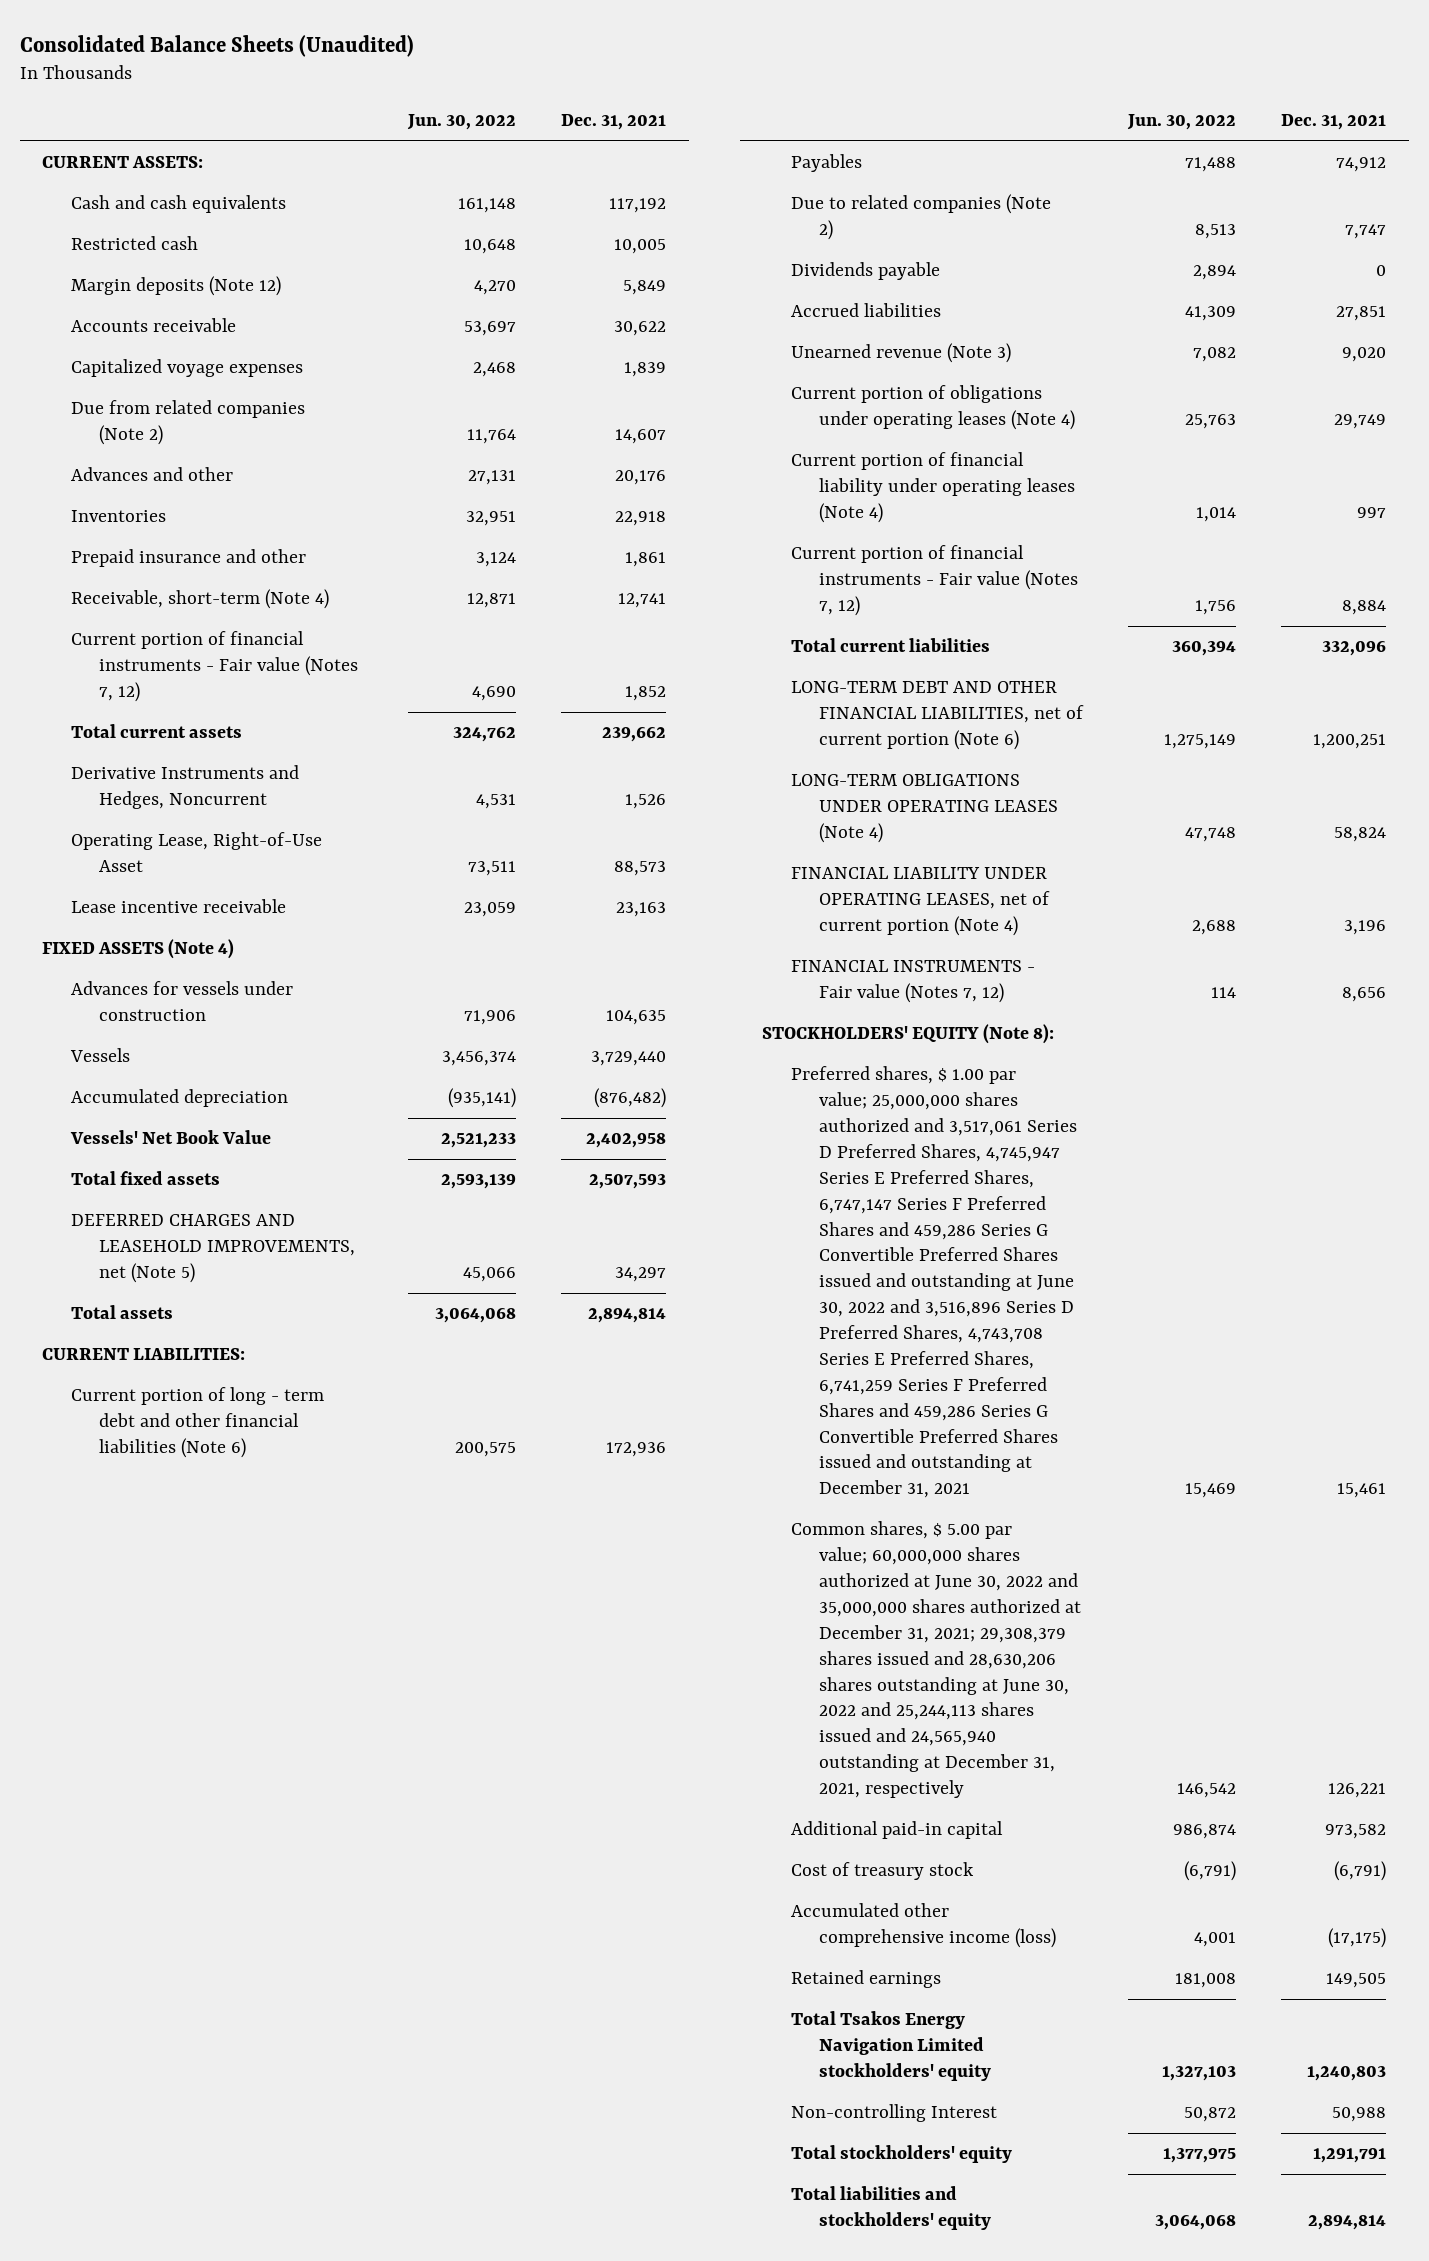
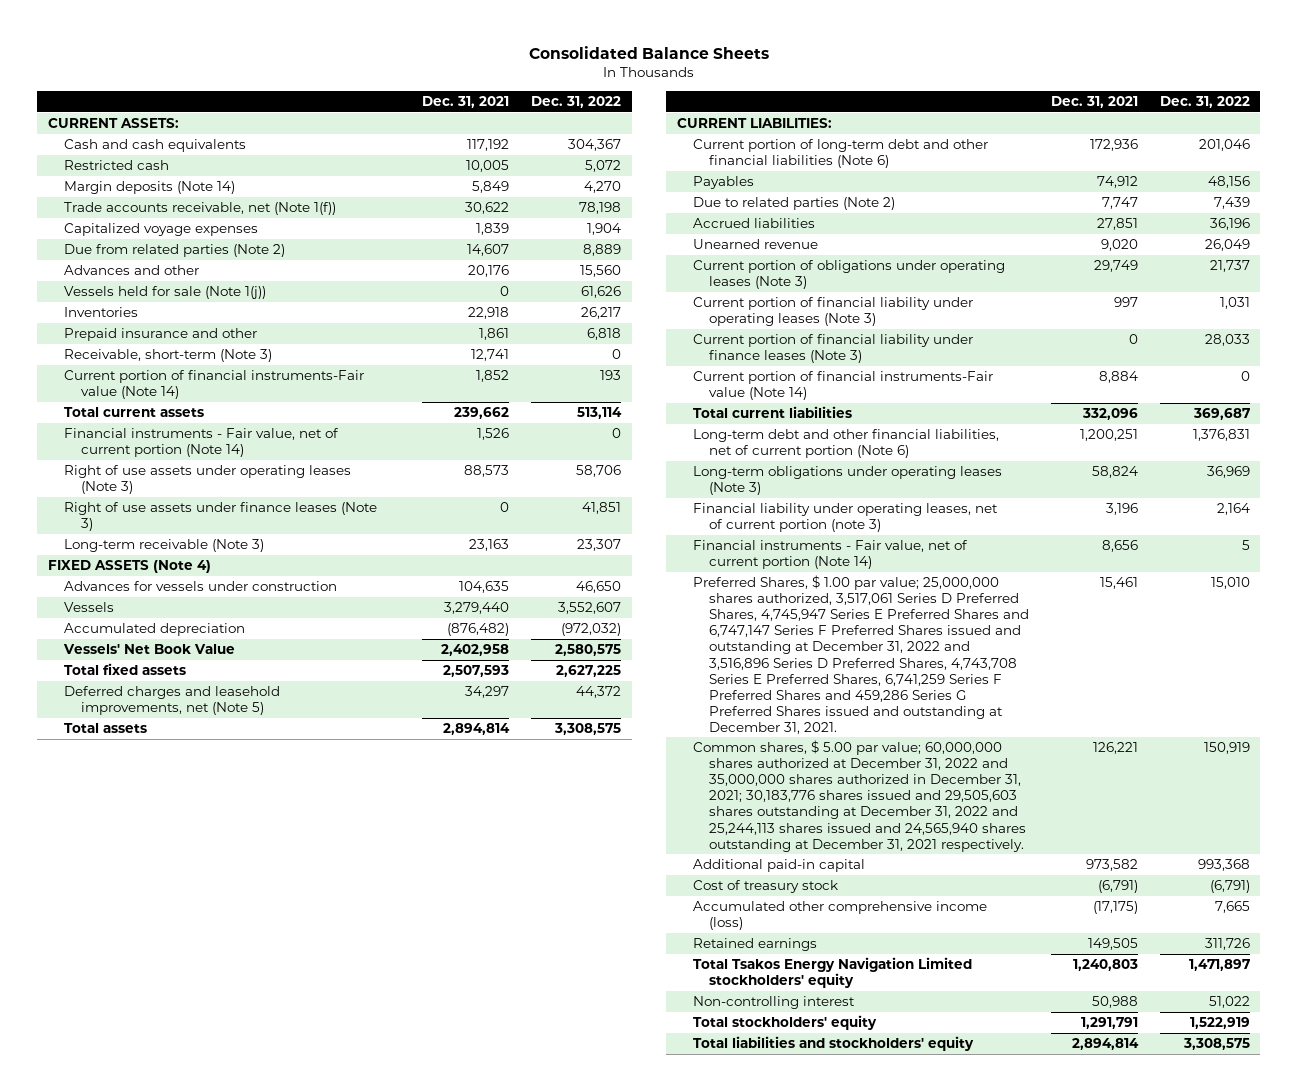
[19,34,414,57] Consolidated Balance Sheets (Unaudited) -> [528,45,769,59] Consolidated Balance Sheets
[406,114,516,131] Jun. 30, 2022 -> none
none -> [530,96,621,109] Dec. 31, 2022
[70,276,281,297] Margin deposits (Note 12) -> [64,181,236,195] Margin deposits (Note 14)
[70,318,236,333] Accounts receivable -> [64,202,337,216] Trade accounts receivable, net (Note 1(f))
[70,400,305,446] Due from related companies (Note 2) -> [64,244,286,258] Due from related parties (Note 2)
none -> [64,286,267,300] Vessels held for sale (Note 1(j))
[70,589,329,610] Receivable, short-term (Note 4) -> [64,349,273,363] Receivable, short-term (Note 3)
[70,631,358,703] Current portion of financial instruments - Fair value (Notes 7, 12) -> [64,370,365,400] Current portion of financial instruments-Fair value (Note 14)
[70,765,299,810] Derivative Instruments and Hedges, Noncurrent -> [64,428,340,458] Financial instruments - Fair value, net of current portion (Note 14)
[70,832,322,873] Operating Lease, Right-of-Use Asset -> [64,465,352,495] Right of use assets under operating leases (Note 3)
none -> [64,502,378,532] Right of use assets under finance leases (Note 3)
[70,899,286,914] Lease incentive receivable -> [64,539,265,553] Long-term receivable (Note 3)
[591,1051,667,1067] 3,729,440 -> [444,602,510,615] 3,279,440
[70,1214,355,1284] DEFERRED CHARGES AND LEASEHOLD IMPROVEMENTS, net (Note 5) -> [64,686,281,716] Deferred charges and leasehold improvements, net (Note 5)
[70,1387,324,1459] Current portion of long - term debt and other financial liabilities (Note 6) -> [693,139,989,169] Current portion of long-term debt and other financial liabilities (Note 6)
[790,262,940,281] Dividends payable -> none
[790,194,1051,241] Due to related companies (Note 2) -> [693,197,896,211] Due to related parties (Note 2)
[790,343,1011,364] Unearned revenue (Note 3) -> [693,239,819,250] Unearned revenue
[790,385,1075,431] Current portion of obligations under operating leases (Note 4) -> [693,260,1006,290] Current portion of obligations under operating leases (Note 3)
[790,452,1075,524] Current portion of financial liability under operating leases (Note 4) -> [693,297,974,327] Current portion of financial liability under operating leases (Note 3)
none -> [693,334,974,364] Current portion of financial liability under finance leases (Note 3)
[790,545,1078,617] Current portion of financial instruments - Fair value (Notes 7, 12) -> [693,371,994,401] Current portion of financial instruments-Fair value (Note 14)
[762,1024,1055,1045] STOCKHOLDERS' EQUITY (Note 8): -> none
[790,681,1084,751] LONG-TERM DEBT AND OTHER FINANCIAL LIABILITIES, net of current portion (Note 6) -> [693,429,1000,459] Long-term debt and other financial liabilities, net of current portion (Note 6)
[790,774,1058,844] LONG-TERM OBLIGATIONS UNDER OPERATING LEASES (Note 4) -> [693,466,1003,496] Long-term obligations under operating leases (Note 3)
[790,867,1050,937] FINANCIAL LIABILITY UNDER OPERATING LEASES, net of current portion (Note 4) -> [693,503,999,533] Financial liability under operating leases, net of current portion (note 3)
[790,960,1035,1004] FINANCIAL INSTRUMENTS - Fair value (Notes 7, 12) -> [693,540,969,570] Financial instruments - Fair value, net of current portion (Note 14)
[790,1066,1077,1499] Preferred shares, $ 1.00 par value; 25,000,000 shares authorized and 3,517,061 Series D Preferred Shares, 4,745,947 Series E Preferred Shares, 6,747,147 Series F Preferred Shares and 459,286 Series G Convertible Preferred Shares issued and outstanding at June 30, 2022 and 3,516,896 Series D Preferred Shares, 4,743,708 Series E Preferred Shares, 6,741,259 Series F Preferred Shares and 459,286 Series G Convertible Preferred Shares issued and outstanding at December 31, 2021 -> [693,575,1030,734] Preferred Shares, $ 1.00 par value; 25,000,000 shares authorized, 3,517,061 Series D Preferred Shares, 4,745,947 Series E Preferred Shares and 6,747,147 Series F Preferred Shares issued and outstanding at December 31, 2022 and 3,516,896 Series D Preferred Shares, 4,743,708 Series E Preferred Shares, 6,741,259 Series F Preferred Shares and 459,286 Series G Preferred Shares issued and outstanding at December 31, 2021.
[790,1521,1081,1799] Common shares, $ 5.00 par value; 60,000,000 shares authorized at June 30, 2022 and 35,000,000 shares authorized at December 31, 2021; 29,308,379 shares issued and 28,630,206 shares outstanding at June 30, 2022 and 25,244,113 shares issued and 24,565,940 outstanding at December 31, 2021, respectively -> [693,740,1027,852] Common shares, $ 5.00 par value; 60,000,000 shares authorized at December 31, 2022 and 35,000,000 shares authorized in December 31, 2021; 30,183,776 shares issued and 29,505,603 shares outstanding at December 31, 2022 and 25,244,113 shares issued and 24,565,940 shares outstanding at December 31, 2021 respectively.
[790,2104,997,2123] Non-controlling Interest -> [693,996,856,1010] Non-controlling interest

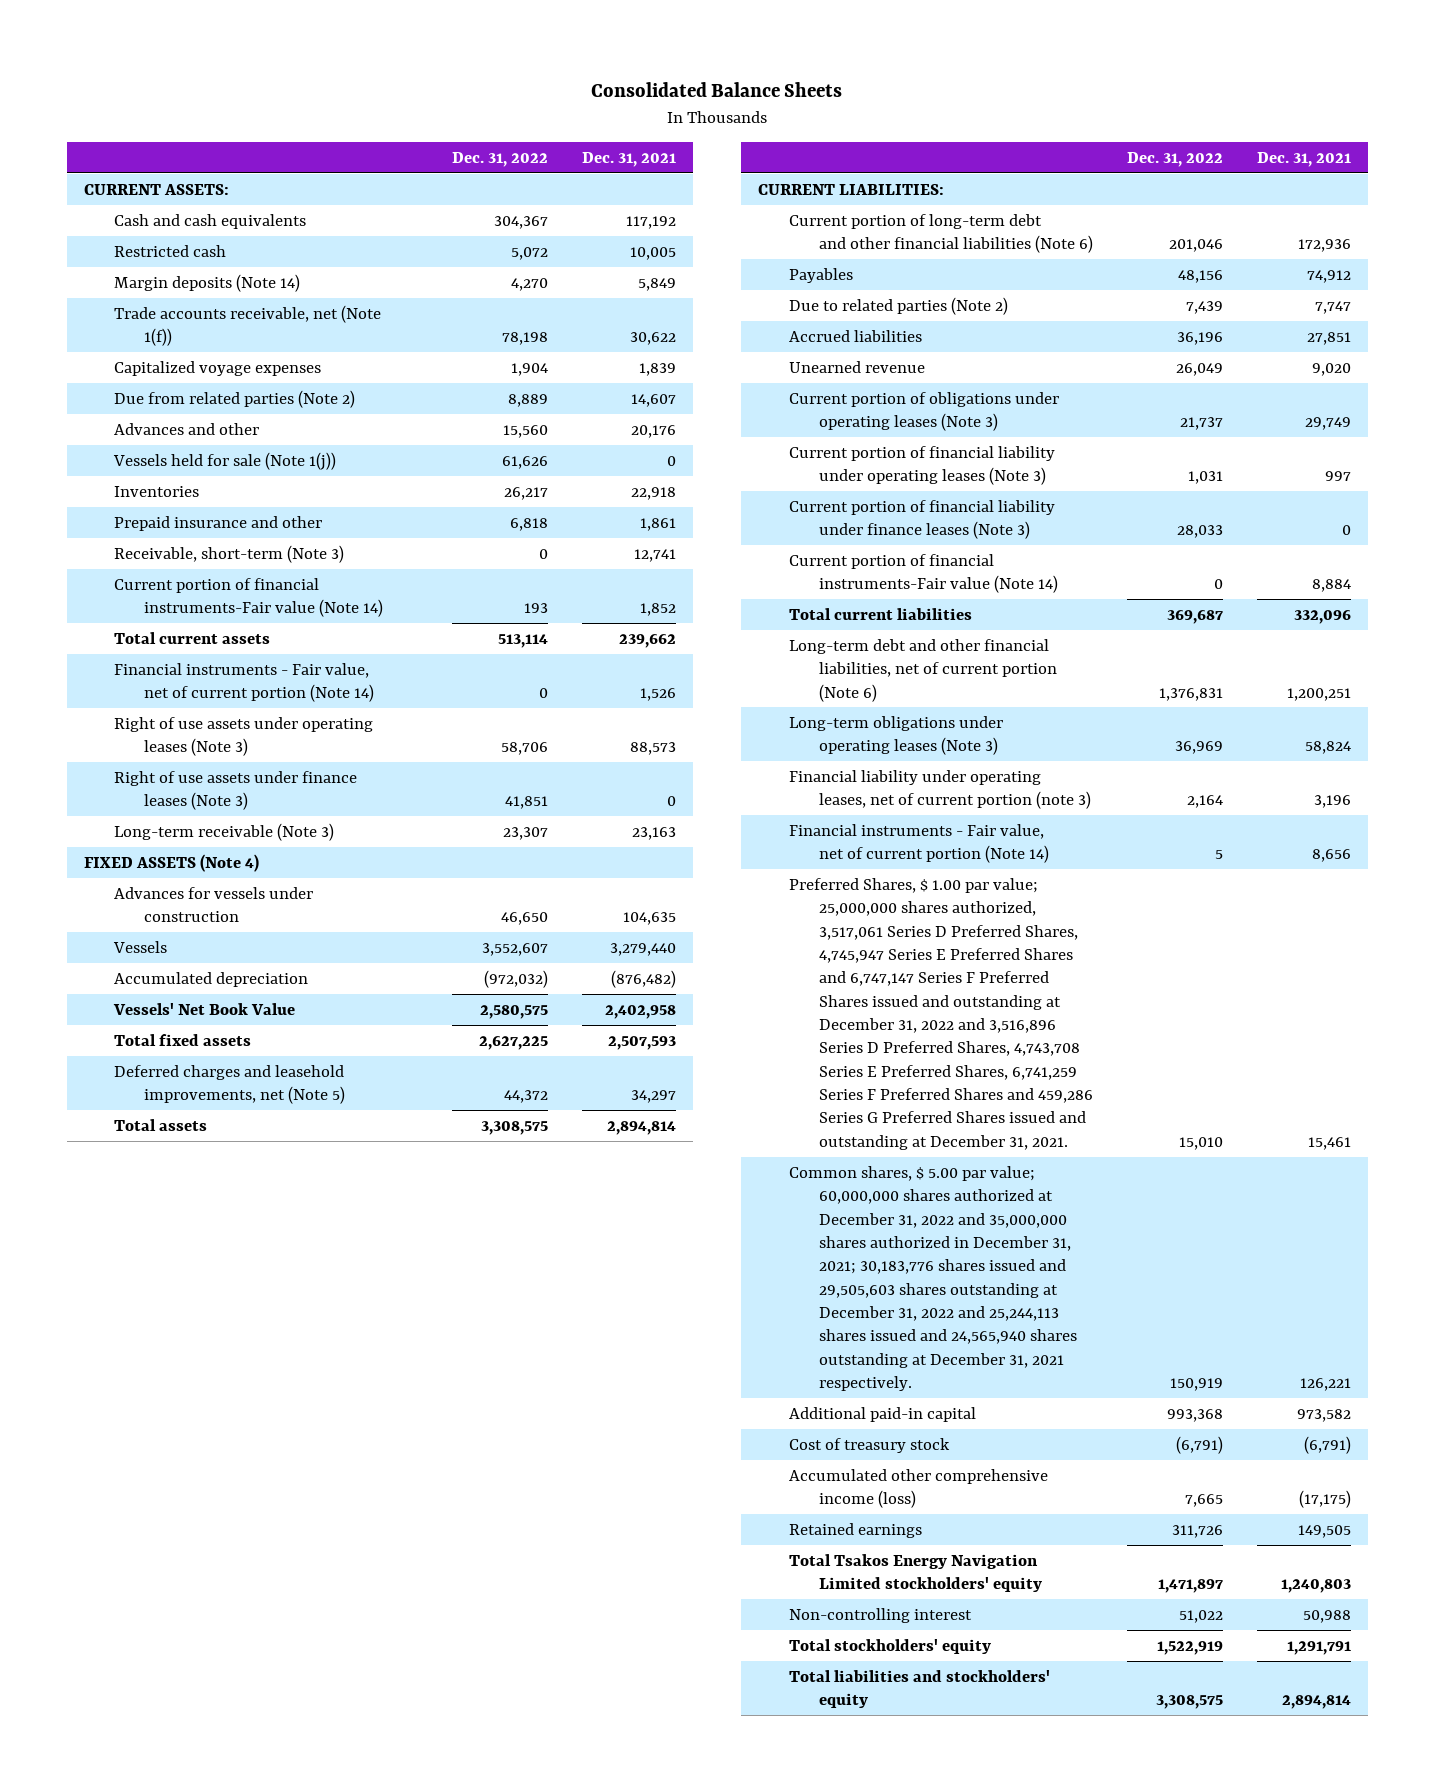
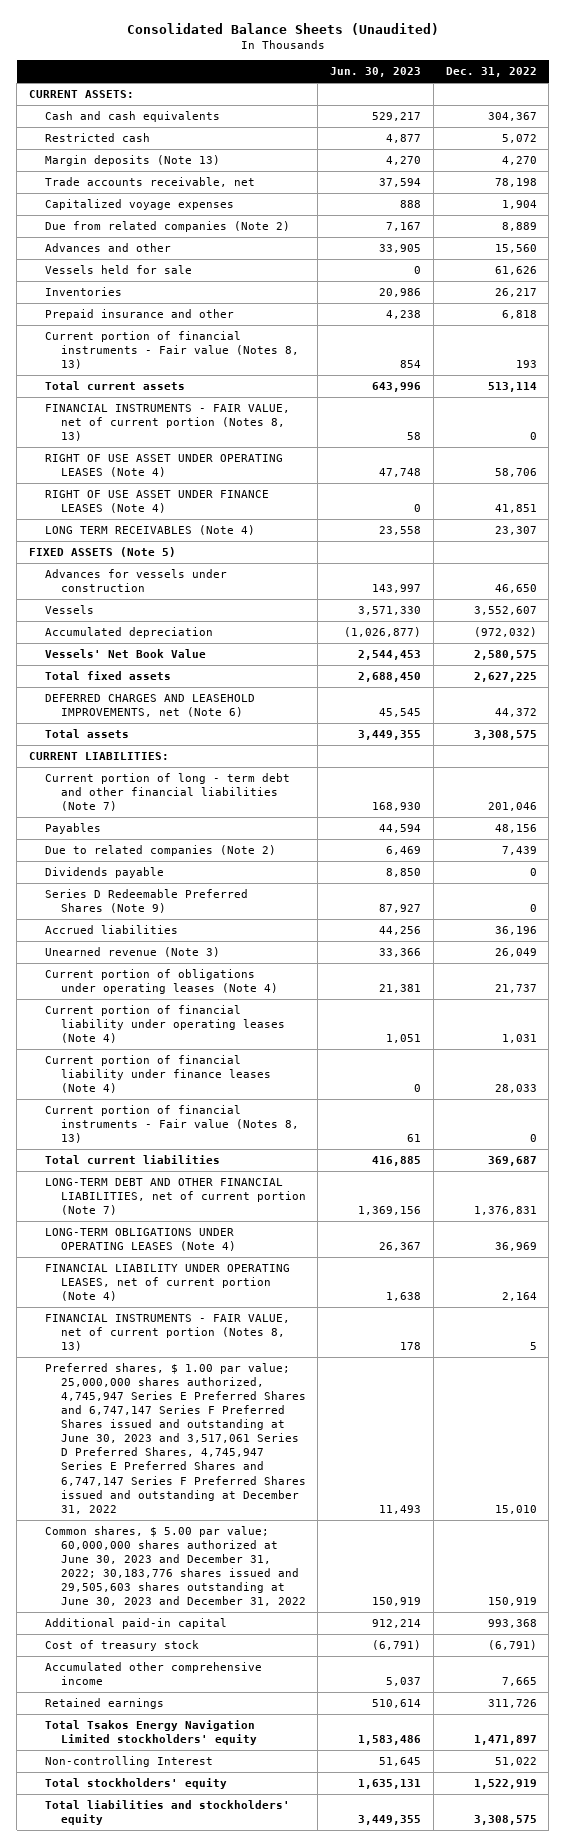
[591,81,843,97] Consolidated Balance Sheets -> [126,23,439,36] Consolidated Balance Sheets (Unaudited)
[582,151,677,167] Dec. 31, 2021 -> none
none -> [330,67,422,78] Jun. 30, 2023
[114,273,301,292] Margin deposits (Note 14) -> [44,155,220,167] Margin deposits (Note 13)
[114,304,382,347] Trade accounts receivable, net (Note 1(f)) -> [44,177,255,188] Trade accounts receivable, net
[114,389,356,408] Due from related parties (Note 2) -> [44,221,290,233] Due from related companies (Note 2)
[113,451,337,470] Vessels held for sale (Note 1(j)) -> [44,265,192,275] Vessels held for sale
[114,544,345,563] Receivable, short-term (Note 3) -> none
[114,577,384,618] Current portion of financial instruments-Fair value (Note 14) -> [44,331,299,370] Current portion of financial instruments - Fair value (Notes 8, 13)
[114,662,375,703] Financial instruments - Fair value, net of current portion (Note 14) -> [44,404,290,442] FINANCIAL INSTRUMENTS - FAIR VALUE, net of current portion (Notes 8, 13)
[114,716,374,757] Right of use assets under operating leases (Note 3) -> [44,454,283,478] RIGHT OF USE ASSET UNDER OPERATING LEASES (Note 4)
[114,770,358,811] Right of use assets under finance leases (Note 3) -> [44,490,269,514] RIGHT OF USE ASSET UNDER FINANCE LEASES (Note 4)
[114,822,335,841] Long-term receivable (Note 3) -> [44,525,255,536] LONG TERM RECEIVABLES (Note 4)
[83,853,259,872] FIXED ASSETS (Note 4) -> [28,547,176,558] FIXED ASSETS (Note 5)
[114,1064,346,1105] Deferred charges and leasehold improvements, net (Note 5) -> [44,694,255,718] DEFERRED CHARGES AND LEASEHOLD IMPROVEMENTS, net (Note 6)
[788,213,1093,254] Current portion of long-term debt and other financial liabilities (Note 6) -> [44,773,290,812] Current portion of long - term debt and other financial liabilities (Note 7)
[788,296,1008,315] Due to related parties (Note 2) -> [44,845,276,857] Due to related companies (Note 2)
none -> [44,867,164,879] Dividends payable
none -> [44,889,248,914] Series D Redeemable Preferred Shares (Note 9)
[788,360,925,373] Unearned revenue -> [44,947,220,958] Unearned revenue (Note 3)
[788,391,1059,432] Current portion of obligations under operating leases (Note 3) -> [44,969,278,995] Current portion of obligations under operating leases (Note 4)
[788,445,1055,486] Current portion of financial liability under operating leases (Note 3) -> [44,1005,285,1044] Current portion of financial liability under operating leases (Note 4)
[788,499,1055,540] Current portion of financial liability under finance leases (Note 3) -> [44,1055,271,1094] Current portion of financial liability under finance leases (Note 4)
[788,553,1058,594] Current portion of financial instruments-Fair value (Note 14) -> [44,1105,299,1144] Current portion of financial instruments - Fair value (Notes 8, 13)
[788,638,1057,702] Long-term debt and other financial liabilities, net of current portion (Note 6) -> [44,1178,306,1216] LONG-TERM DEBT AND OTHER FINANCIAL LIABILITIES, net of current portion (Note 7)
[788,715,1003,756] Long-term obligations under operating leases (Note 3) -> [44,1228,236,1252] LONG-TERM OBLIGATIONS UNDER OPERATING LEASES (Note 4)
[788,769,1091,810] Financial liability under operating leases, net of current portion (note 3) -> [44,1264,290,1302] FINANCIAL LIABILITY UNDER OPERATING LEASES, net of current portion (Note 4)
[788,823,1049,864] Financial instruments - Fair value, net of current portion (Note 14) -> [44,1314,290,1352] FINANCIAL INSTRUMENTS - FAIR VALUE, net of current portion (Notes 8, 13)
[788,877,1093,1150] Preferred Shares, $ 1.00 par value; 25,000,000 shares authorized, 3,517,061 Series D Preferred Shares, 4,745,947 Series E Preferred Shares and 6,747,147 Series F Preferred Shares issued and outstanding at December 31, 2022 and 3,516,896 Series D Preferred Shares, 4,743,708 Series E Preferred Shares, 6,741,259 Series F Preferred Shares and 459,286 Series G Preferred Shares issued and outstanding at December 31, 2021. -> [44,1363,306,1514] Preferred shares, $ 1.00 par value; 25,000,000 shares authorized, 4,745,947 Series E Preferred Shares and 6,747,147 Series F Preferred Shares issued and outstanding at June 30, 2023 and 3,517,061 Series D Preferred Shares, 4,745,947 Series E Preferred Shares and 6,747,147 Series F Preferred Shares issued and outstanding at December 31, 2022
[788,1165,1077,1392] Common shares, $ 5.00 par value; 60,000,000 shares authorized at December 31, 2022 and 35,000,000 shares authorized in December 31, 2021; 30,183,776 shares issued and 29,505,603 shares outstanding at December 31, 2022 and 25,244,113 shares issued and 24,565,940 shares outstanding at December 31, 2021 respectively. -> [44,1526,306,1607] Common shares, $ 5.00 par value; 60,000,000 shares authorized at June 30, 2023 and December 31, 2022; 30,183,776 shares issued and 29,505,603 shares outstanding at June 30, 2023 and December 31, 2022
[788,1468,1048,1509] Accumulated other comprehensive income (loss) -> [44,1662,262,1686] Accumulated other comprehensive income
[788,1607,972,1623] Non-controlling interest -> [44,1756,213,1768] Non-controlling Interest

